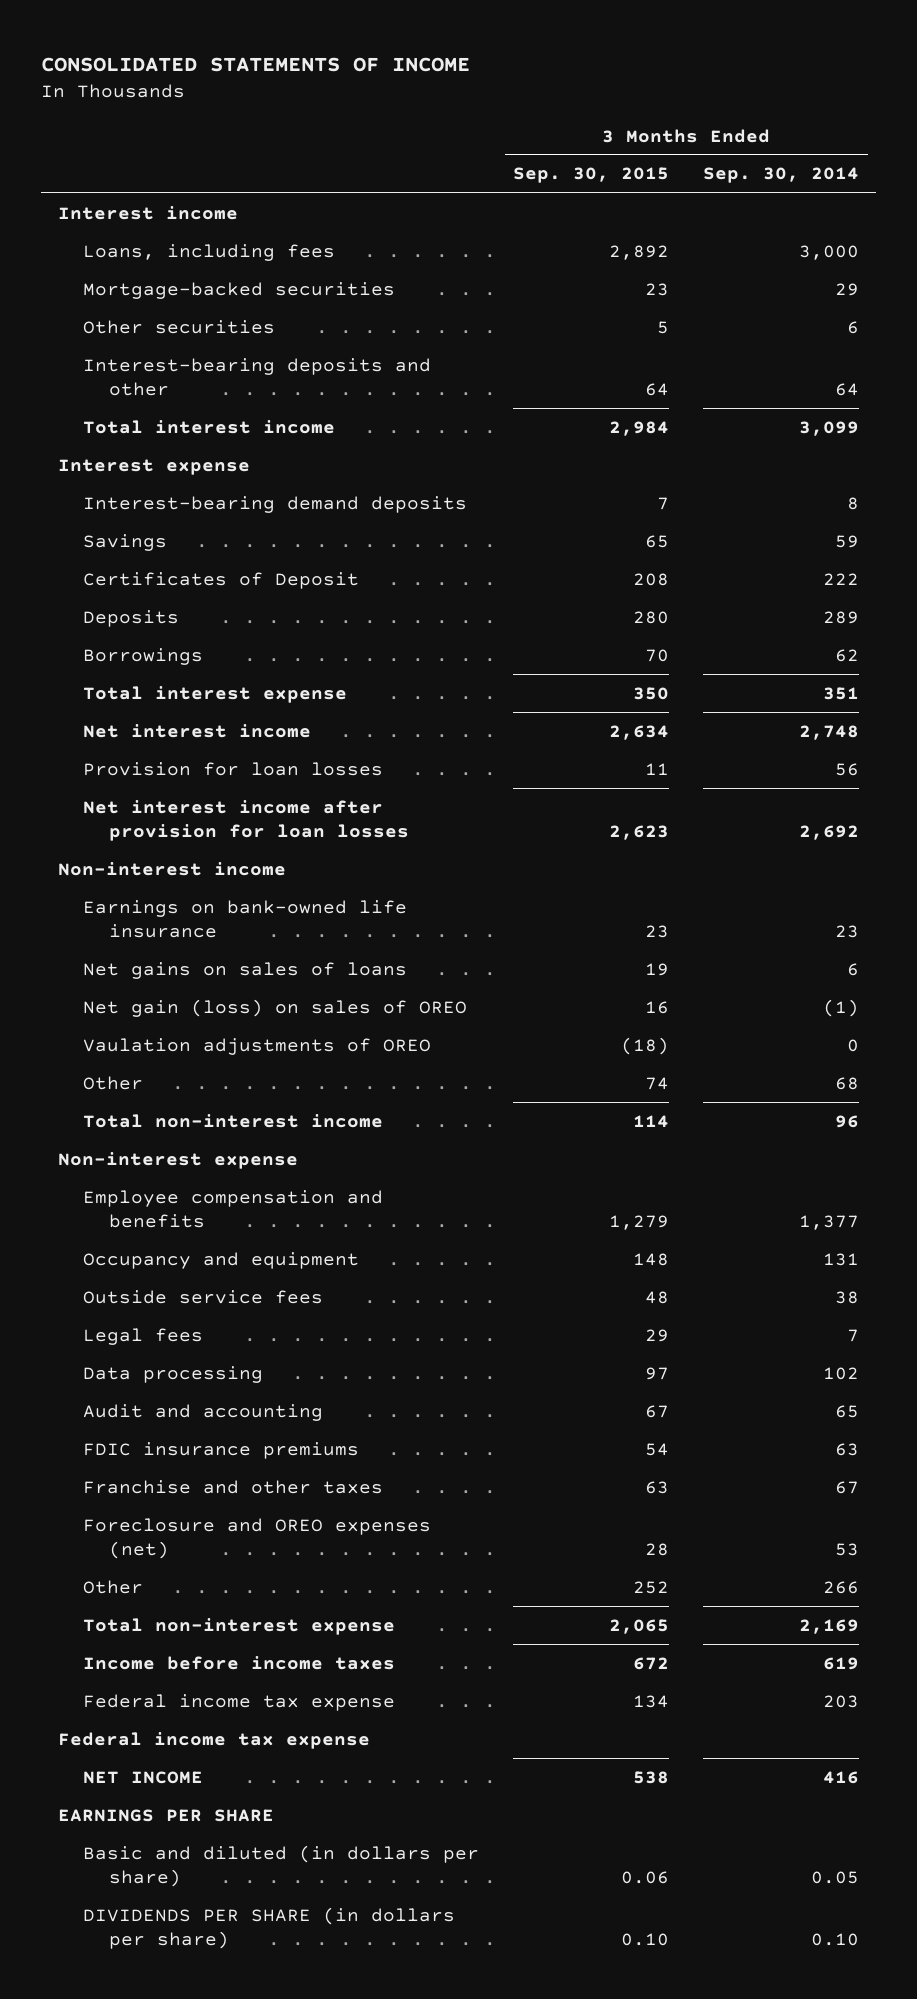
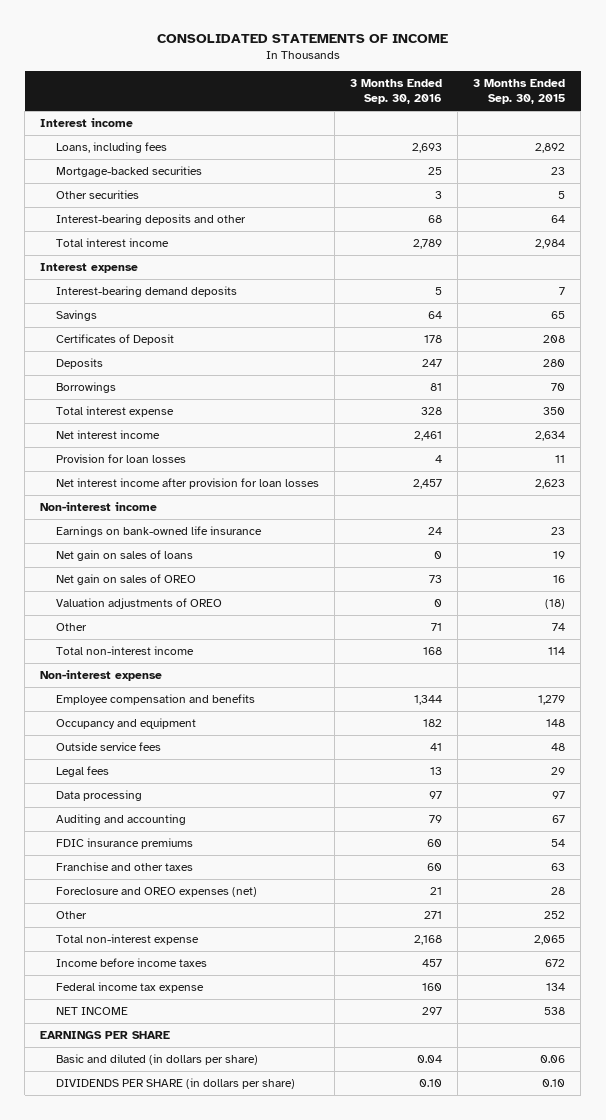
[703,167,860,184] Sep. 30, 2014 -> none
none -> [350,79,443,105] 3 Months Ended Sep. 30, 2016
[83,961,408,979] Net gains on sales of loans -> [55,549,193,561] Net gain on sales of loans
[83,998,468,1017] Net gain (loss) on sales of OREO -> [55,573,196,585] Net gain on sales of OREO
[83,1037,432,1055] Vaulation adjustments of OREO -> [55,597,222,609] Valuation adjustments of OREO
[83,1403,324,1421] Audit and accounting -> [55,813,186,825] Auditing and accounting
[57,1731,370,1749] Federal income tax expense -> none

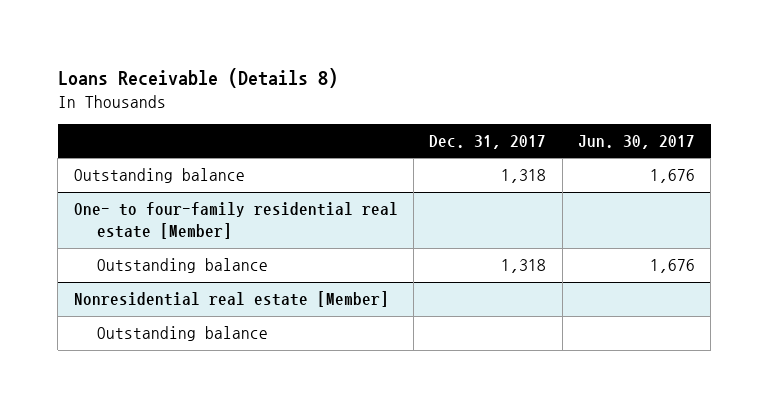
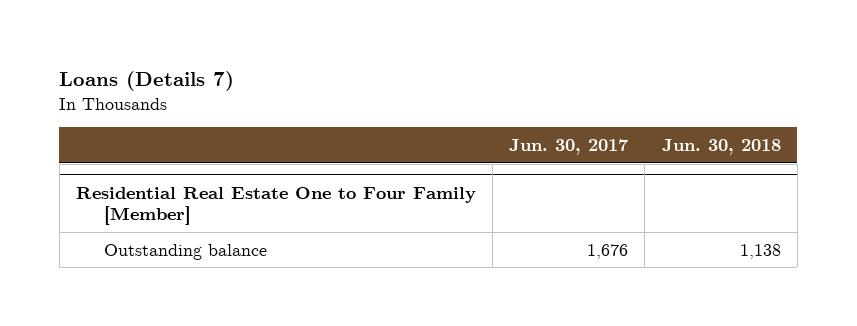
[57,68,338,89] Loans Receivable (Details 8) -> [59,71,235,92] Loans (Details 7)
[429,134,547,149] Dec. 31, 2017 -> none
none -> [661,139,781,156] Jun. 30, 2018
[73,168,245,184] Outstanding balance -> none
[73,202,398,240] One- to four-family residential real estate [Member] -> [75,186,476,226] Residential Real Estate One to Four Family [Member]
[73,291,389,308] Nonresidential real estate [Member] -> none
[97,326,269,342] Outstanding balance -> none

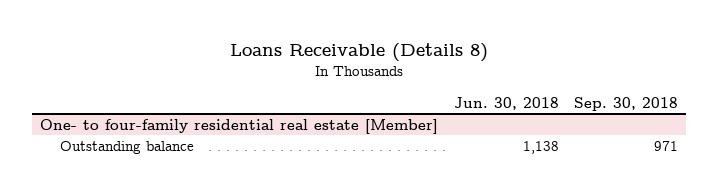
[59,71,235,92] Loans (Details 7) -> [230,42,489,62] Loans Receivable (Details 8)
[509,139,630,156] Jun. 30, 2017 -> none
none -> [574,96,679,111] Sep. 30, 2018
[75,186,476,226] Residential Real Estate One to Four Family [Member] -> [40,118,439,134] One- to four-family residential real estate [Member]

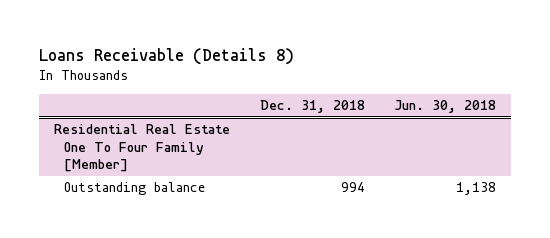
[574,96,679,111] Sep. 30, 2018 -> none
none -> [259,100,365,114] Dec. 31, 2018
[40,118,439,134] One- to four-family residential real estate [Member] -> [53,124,230,173] Residential Real Estate One To Four Family [Member]

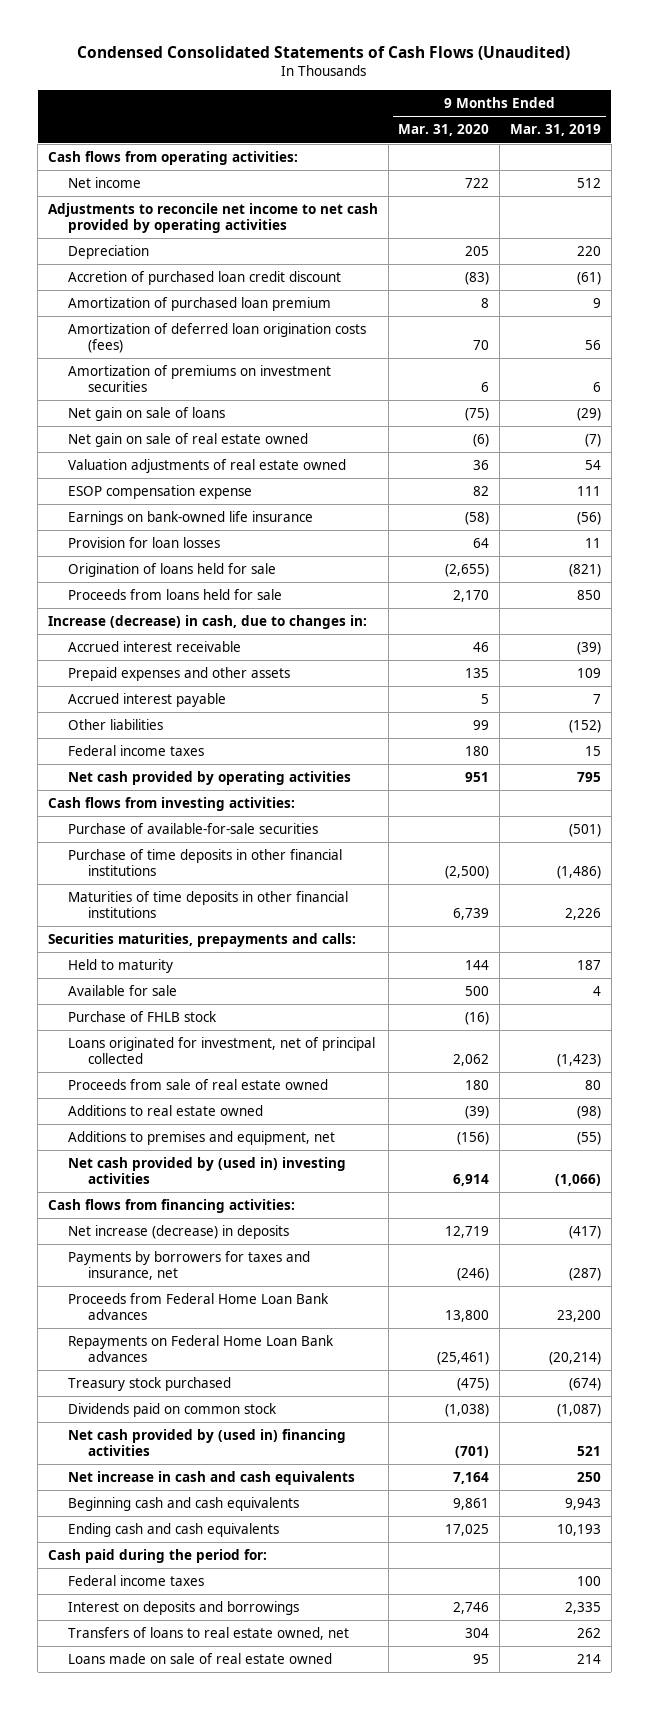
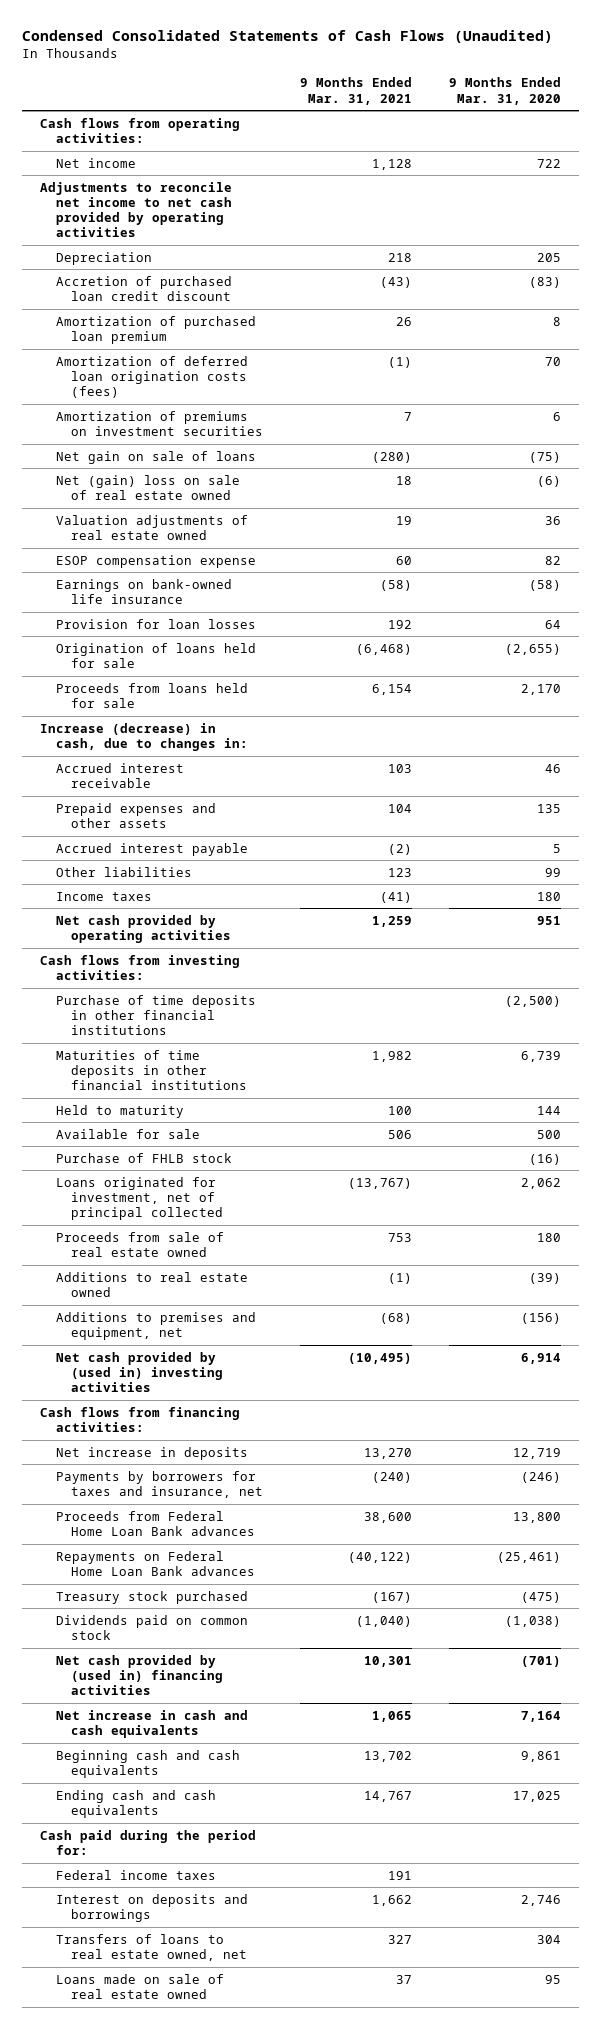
[510,124,602,137] Mar. 31, 2019 -> none
none -> [299,77,412,105] 9 Months Ended Mar. 31, 2021
[68,433,309,448] Net gain on sale of real estate owned -> [55,474,240,500] Net (gain) loss on sale of real estate owned
[68,745,205,757] Federal income taxes -> [55,891,152,901] Income taxes
[68,823,319,835] Purchase of available-for-sale securities -> none
[47,933,356,948] Securities maturities, prepayments and calls: -> none
[68,1225,290,1240] Net increase (decrease) in deposits -> [55,1446,248,1460] Net increase in deposits

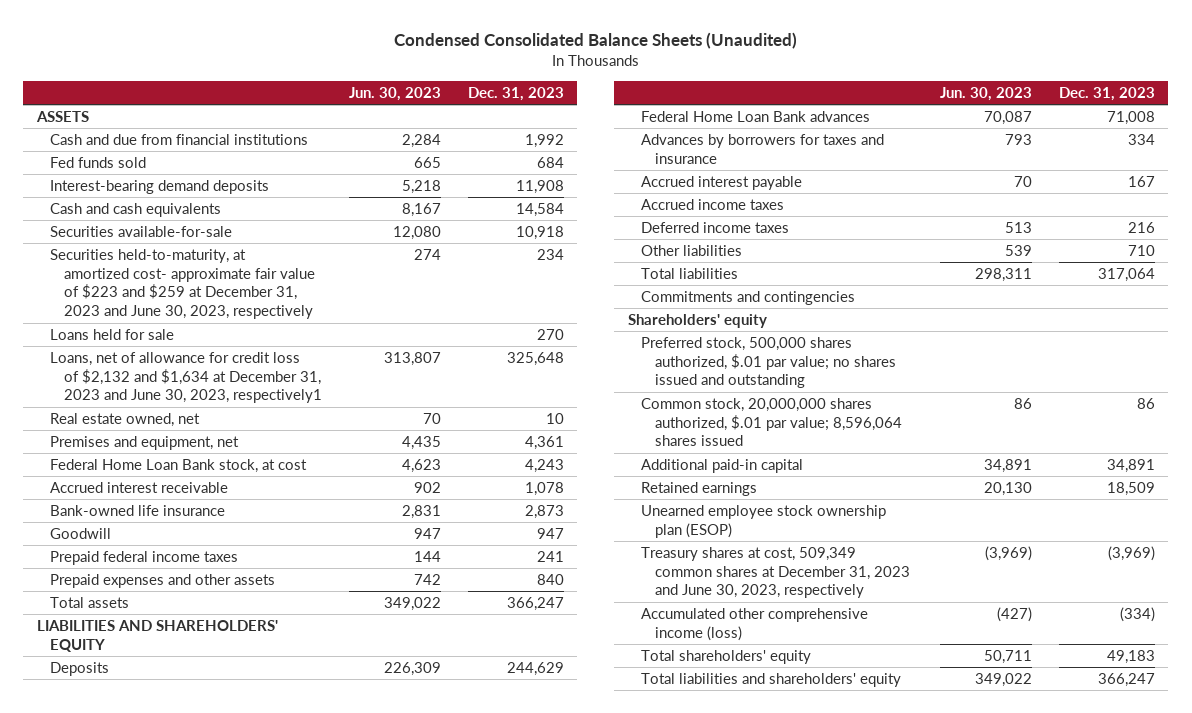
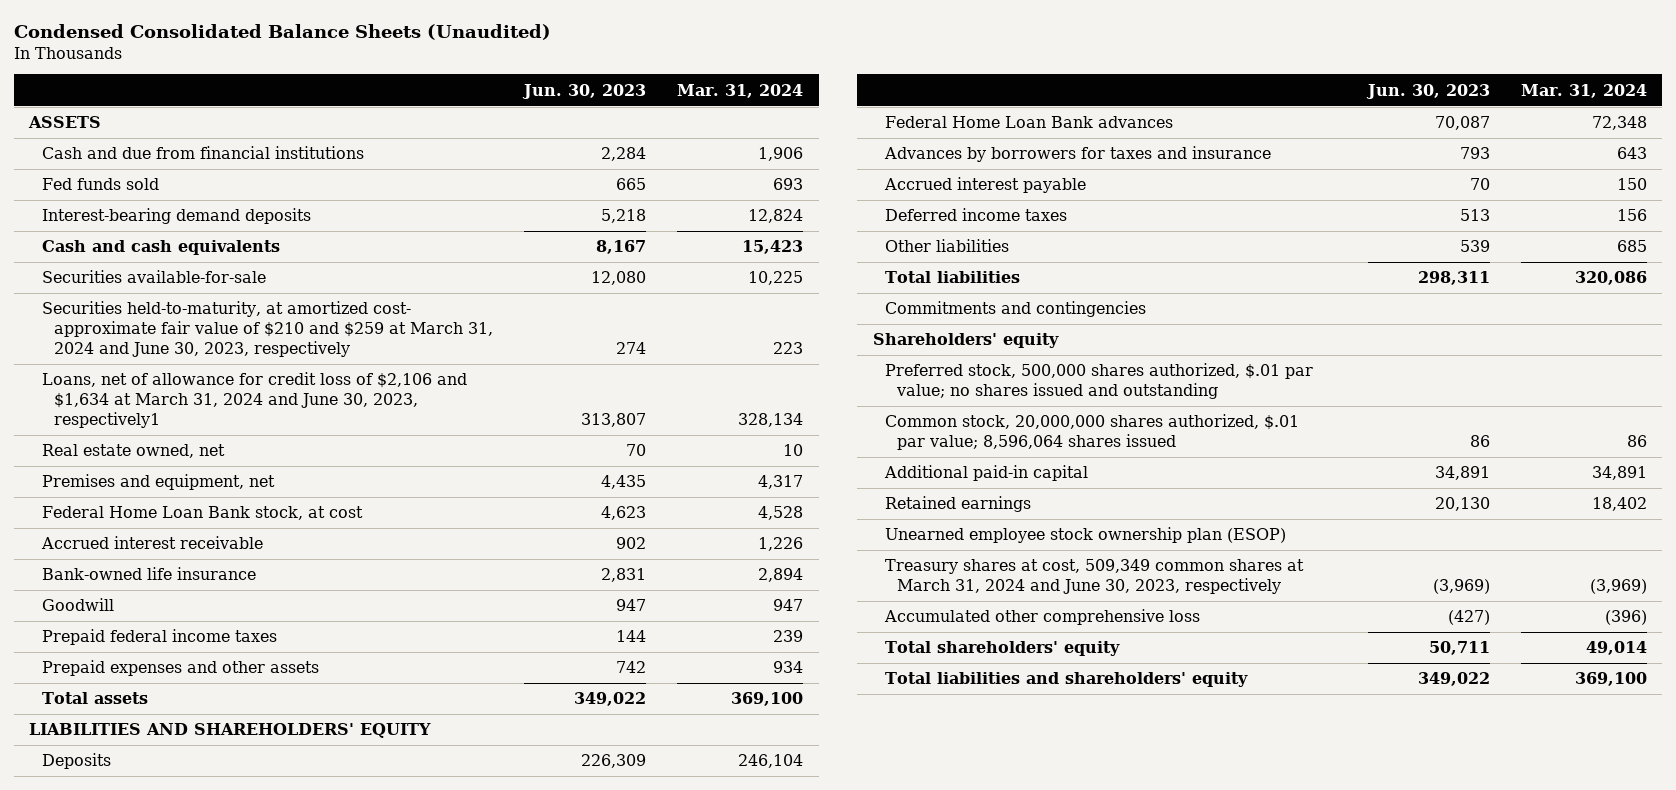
[467,86,564,101] Dec. 31, 2023 -> none
none -> [677,83,804,98] Mar. 31, 2024
[50,328,175,340] Loans held for sale -> none
[50,248,315,320] Securities held-to-maturity, at amortized cost- approximate fair value of $223 and $259 at December 31, 2023 and June 30, 2023, respectively -> [41,301,493,358] Securities held-to-maturity, at amortized cost- approximate fair value of $210 and $259 at March 31, 2024 and June 30, 2023, respectively
[50,351,322,404] Loans, net of allowance for credit loss of $2,132 and $1,634 at December 31, 2023 and June 30, 2023, respectively1 -> [41,372,467,429] Loans, net of allowance for credit loss of $2,106 and $1,634 at March 31, 2024 and June 30, 2023, respectively1
[641,198,785,210] Accrued income taxes -> none
[641,546,910,599] Treasury shares at cost, 509,349 common shares at December 31, 2023 and June 30, 2023, respectively -> [885,559,1305,595] Treasury shares at cost, 509,349 common shares at March 31, 2024 and June 30, 2023, respectively
[641,607,869,641] Accumulated other comprehensive income (loss) -> [884,609,1201,626] Accumulated other comprehensive loss

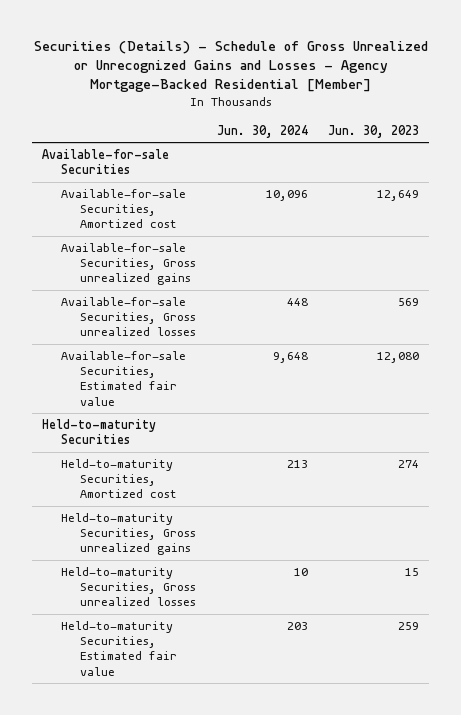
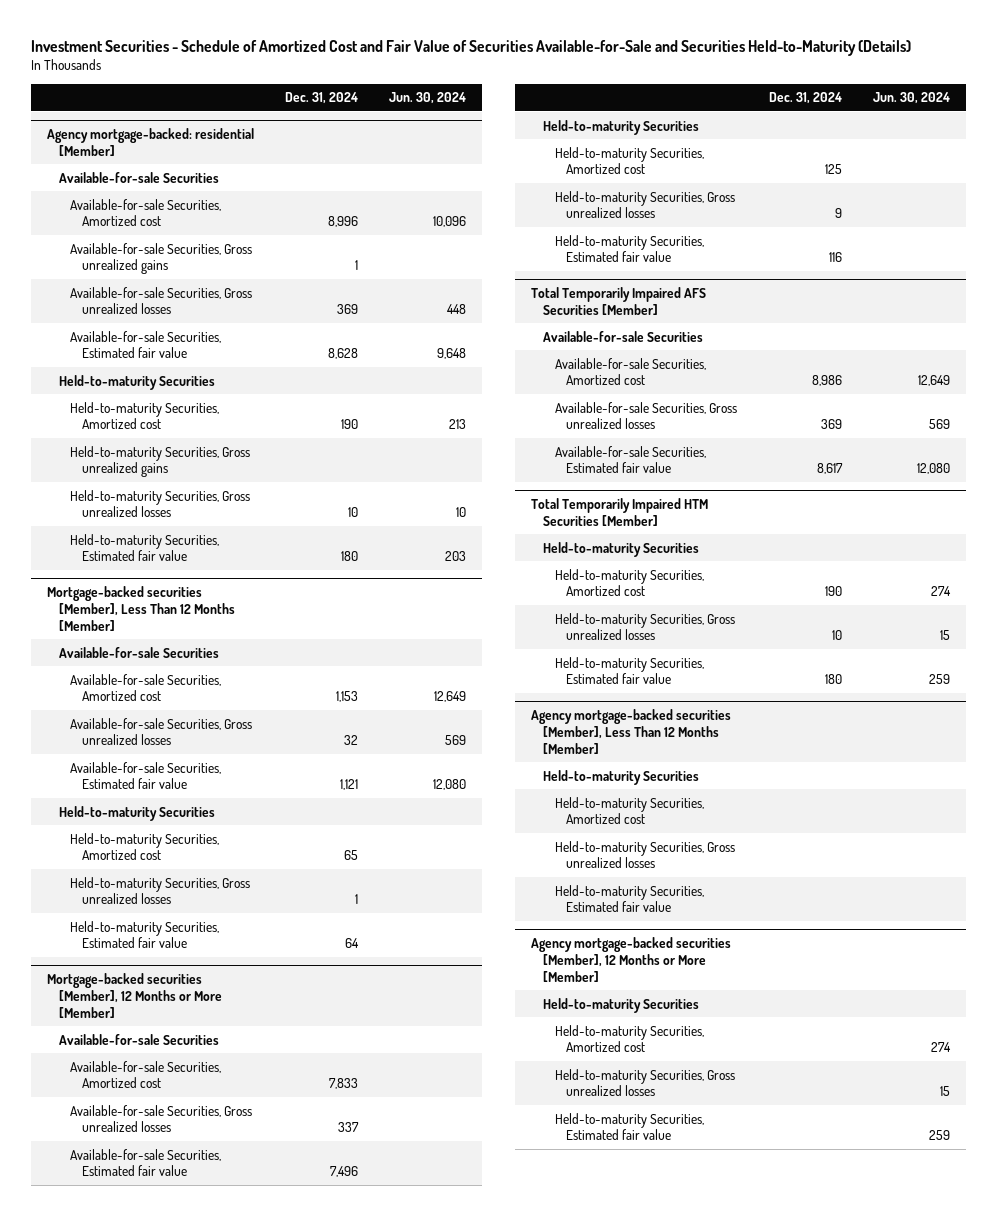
[33,41,428,93] Securities (Details) - Schedule of Gross Unrealized or Unrecognized Gains and Losses - Agency Mortgage-Backed Residential [Member] -> [31,40,912,57] Investment Securities - Schedule of Amortized Cost and Fair Value of Securities Available-for-Sale and Securities Held-to-Maturity (Details)
[327,124,419,138] Jun. 30, 2023 -> none
none -> [284,92,358,105] Dec. 31, 2024
none -> [46,127,254,156] Agency mortgage-backed: residential [Member]
none -> [46,585,235,631] Mortgage-backed securities [Member], Less Than 12 Months [Member]
none -> [58,646,219,658] Available-for-sale Securities
none -> [70,673,222,702] Available-for-sale Securities, Amortized cost
none -> [70,717,253,746] Available-for-sale Securities, Gross unrealized losses
none -> [70,761,222,790] Available-for-sale Securities, Estimated fair value
none -> [58,805,215,821] Held-to-maturity Securities
none -> [70,832,220,861] Held-to-maturity Securities, Amortized cost
none -> [70,876,251,905] Held-to-maturity Securities, Gross unrealized losses
none -> [70,920,220,949] Held-to-maturity Securities, Estimated fair value
none -> [46,972,222,1018] Mortgage-backed securities [Member], 12 Months or More [Member]
none -> [58,1033,219,1045] Available-for-sale Securities
none -> [70,1060,222,1089] Available-for-sale Securities, Amortized cost
none -> [70,1104,253,1133] Available-for-sale Securities, Gross unrealized losses
none -> [70,1148,222,1177] Available-for-sale Securities, Estimated fair value
none -> [542,119,699,135] Held-to-maturity Securities
none -> [554,146,704,175] Held-to-maturity Securities, Amortized cost
none -> [554,190,735,219] Held-to-maturity Securities, Gross unrealized losses
none -> [554,234,704,263] Held-to-maturity Securities, Estimated fair value
none -> [530,286,706,315] Total Temporarily Impaired AFS Securities [Member]
none -> [542,330,703,342] Available-for-sale Securities
none -> [554,357,706,386] Available-for-sale Securities, Amortized cost
none -> [554,401,737,430] Available-for-sale Securities, Gross unrealized losses
none -> [554,445,706,474] Available-for-sale Securities, Estimated fair value
none -> [530,497,708,526] Total Temporarily Impaired HTM Securities [Member]
none -> [542,541,699,557] Held-to-maturity Securities
none -> [554,568,704,597] Held-to-maturity Securities, Amortized cost
none -> [554,612,735,641] Held-to-maturity Securities, Gross unrealized losses
none -> [554,656,704,685] Held-to-maturity Securities, Estimated fair value
none -> [530,708,731,754] Agency mortgage-backed securities [Member], Less Than 12 Months [Member]
none -> [542,769,699,785] Held-to-maturity Securities
none -> [554,796,704,825] Held-to-maturity Securities, Amortized cost
none -> [554,840,735,869] Held-to-maturity Securities, Gross unrealized losses
none -> [554,884,704,913] Held-to-maturity Securities, Estimated fair value
none -> [530,936,731,982] Agency mortgage-backed securities [Member], 12 Months or More [Member]
none -> [542,997,699,1013] Held-to-maturity Securities
none -> [554,1024,704,1053] Held-to-maturity Securities, Amortized cost
none -> [554,1068,735,1097] Held-to-maturity Securities, Gross unrealized losses
none -> [554,1112,704,1141] Held-to-maturity Securities, Estimated fair value

